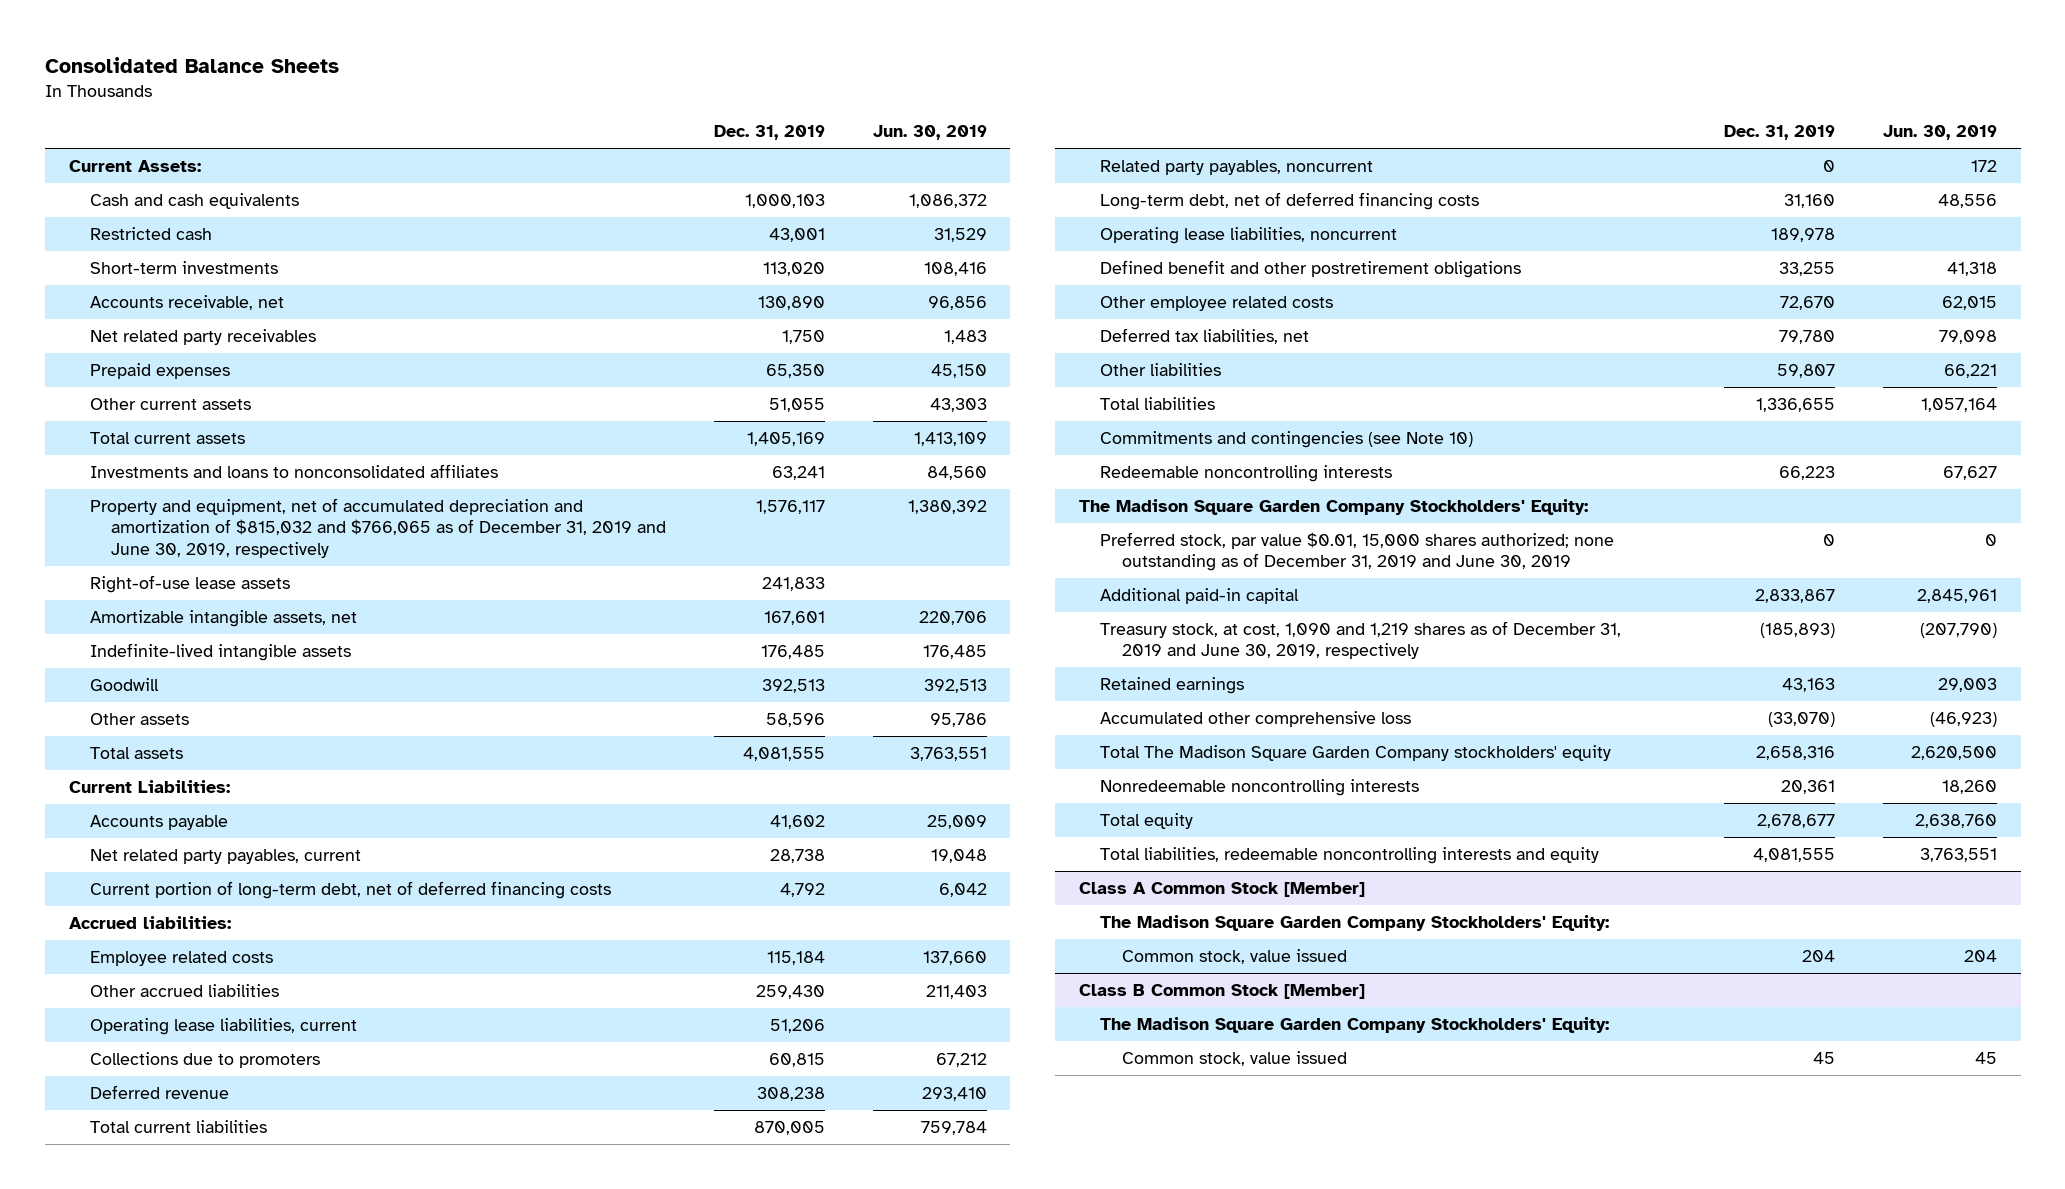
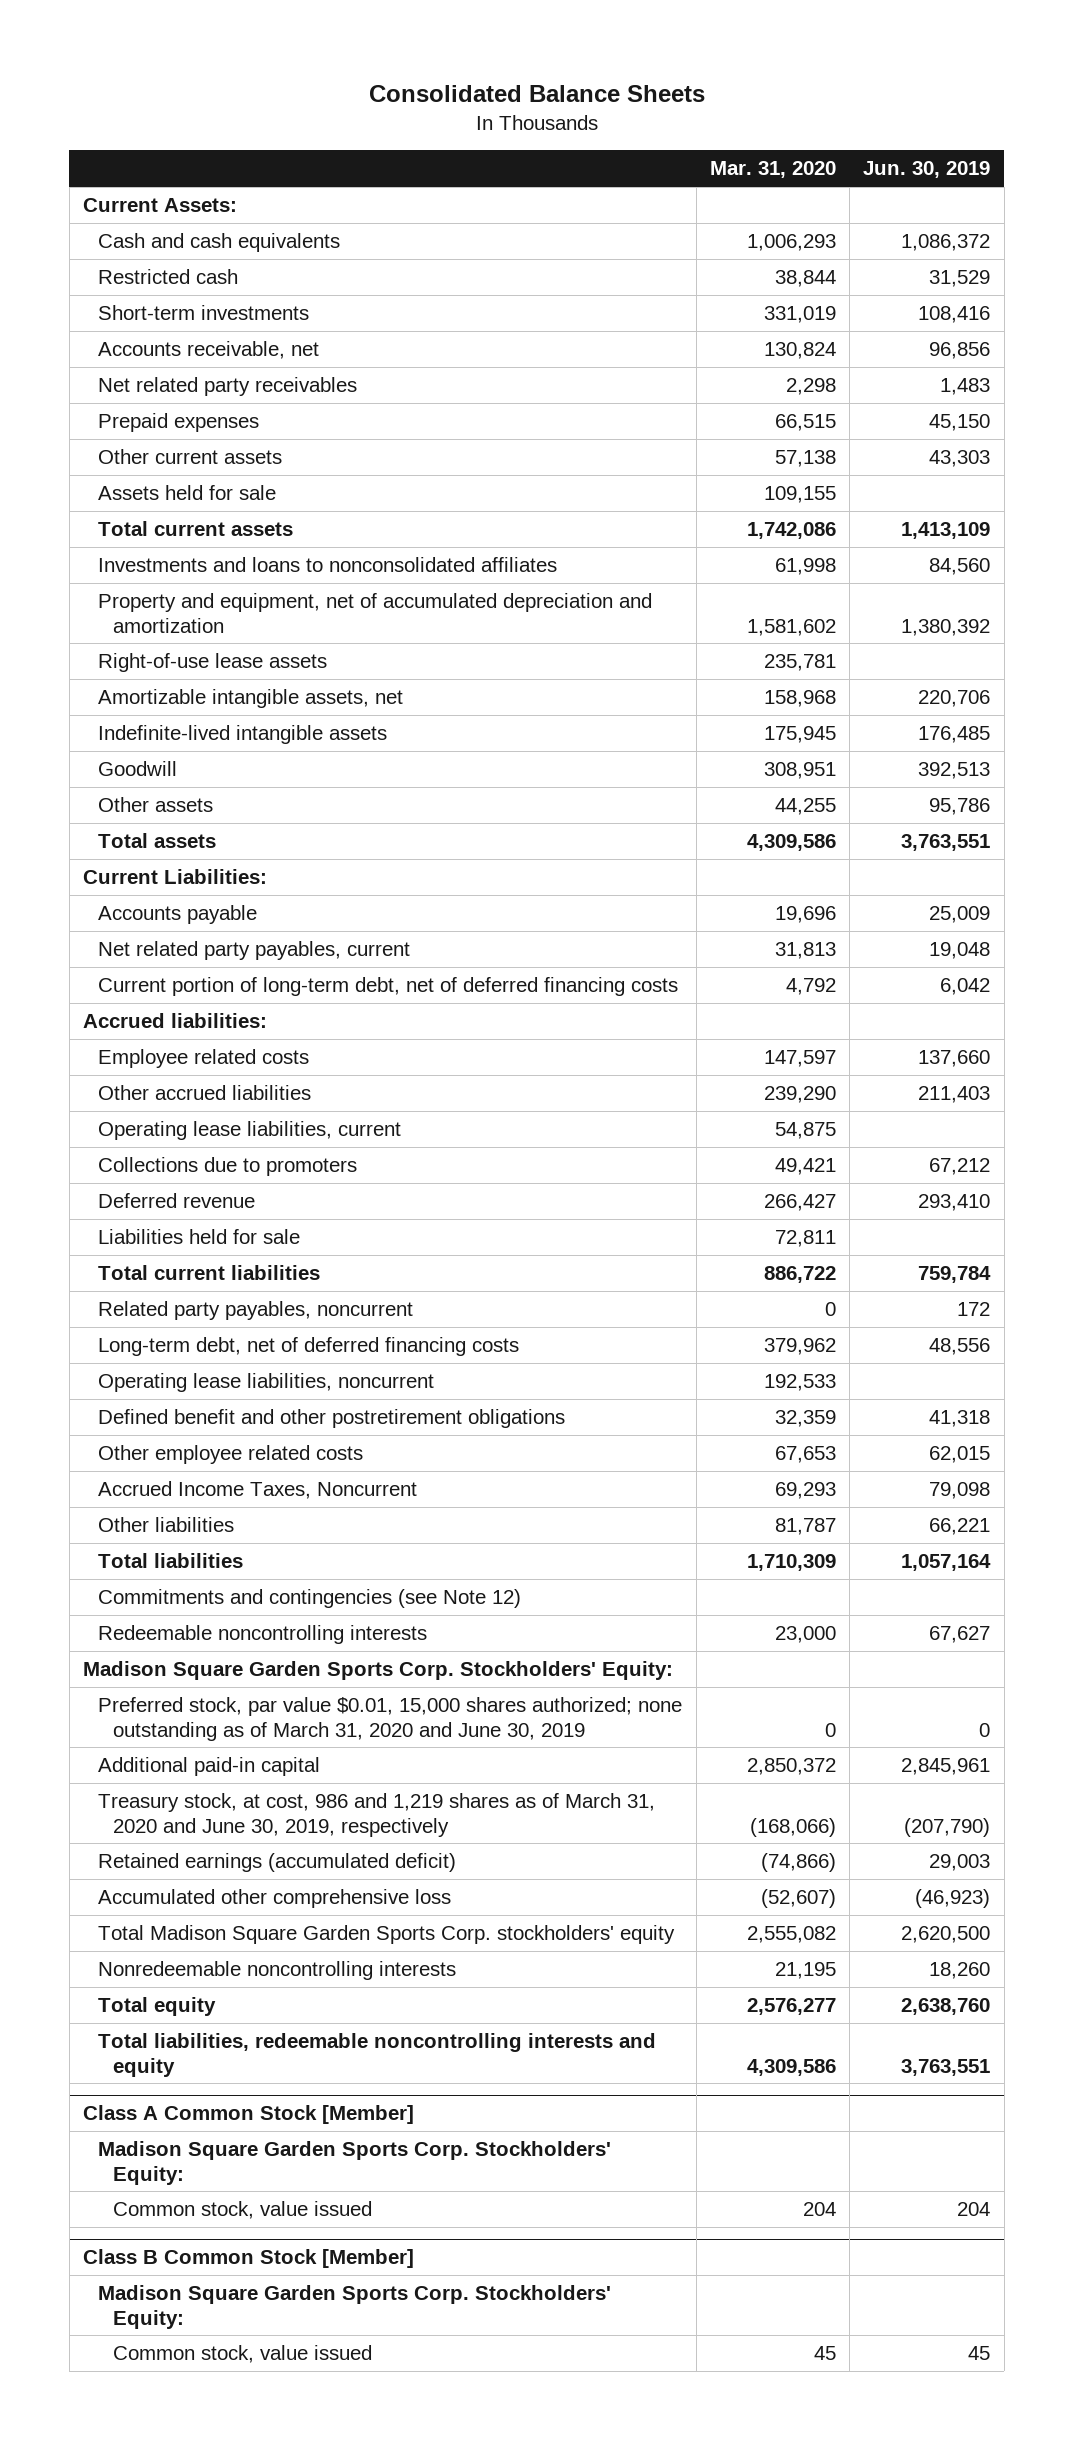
[714,125,826,141] Dec. 31, 2019 -> none
none -> [709,161,836,179] Mar. 31, 2020
none -> [98,485,277,501] Assets held for sale
[89,497,667,558] Property and equipment, net of accumulated depreciation and amortization of $815,032 and $766,065 as of December 31, 2019 and June 30, 2019, respectively -> [98,593,653,633] Property and equipment, net of accumulated depreciation and amortization
none -> [98,1229,301,1245] Liabilities held for sale
[1100,327,1310,344] Deferred tax liabilities, net -> [98,1481,418,1500] Accrued Income Taxes, Noncurrent
[1100,430,1474,448] Commitments and contingencies (see Note 10) -> [98,1589,522,1609] Commitments and contingencies (see Note 12)
[1078,498,1588,515] The Madison Square Garden Company Stockholders' Equity: -> [83,1661,674,1681] Madison Square Garden Sports Corp. Stockholders' Equity:
[1100,531,1615,572] Preferred stock, par value $0.01, 15,000 shares authorized; none outstanding as of December 31, 2019 and June 30, 2019 -> [98,1697,683,1741] Preferred stock, par value $0.01, 15,000 shares authorized; none outstanding as of March 31, 2020 and June 30, 2019
[1100,620,1622,660] Treasury stock, at cost, 1,090 and 1,219 shares as of December 31, 2019 and June 30, 2019, respectively -> [98,1793,656,1837] Treasury stock, at cost, 986 and 1,219 shares as of March 31, 2020 and June 30, 2019, respectively
[1100,676,1245,694] Retained earnings -> [98,1853,457,1873] Retained earnings (accumulated deficit)
[1100,744,1612,761] Total The Madison Square Garden Company stockholders' equity -> [98,1925,676,1945] Total Madison Square Garden Sports Corp. stockholders' equity
[1100,914,1610,931] The Madison Square Garden Company Stockholders' Equity: -> [98,2141,612,2185] Madison Square Garden Sports Corp. Stockholders' Equity:
[1100,1016,1610,1033] The Madison Square Garden Company Stockholders' Equity: -> [98,2285,612,2329] Madison Square Garden Sports Corp. Stockholders' Equity:

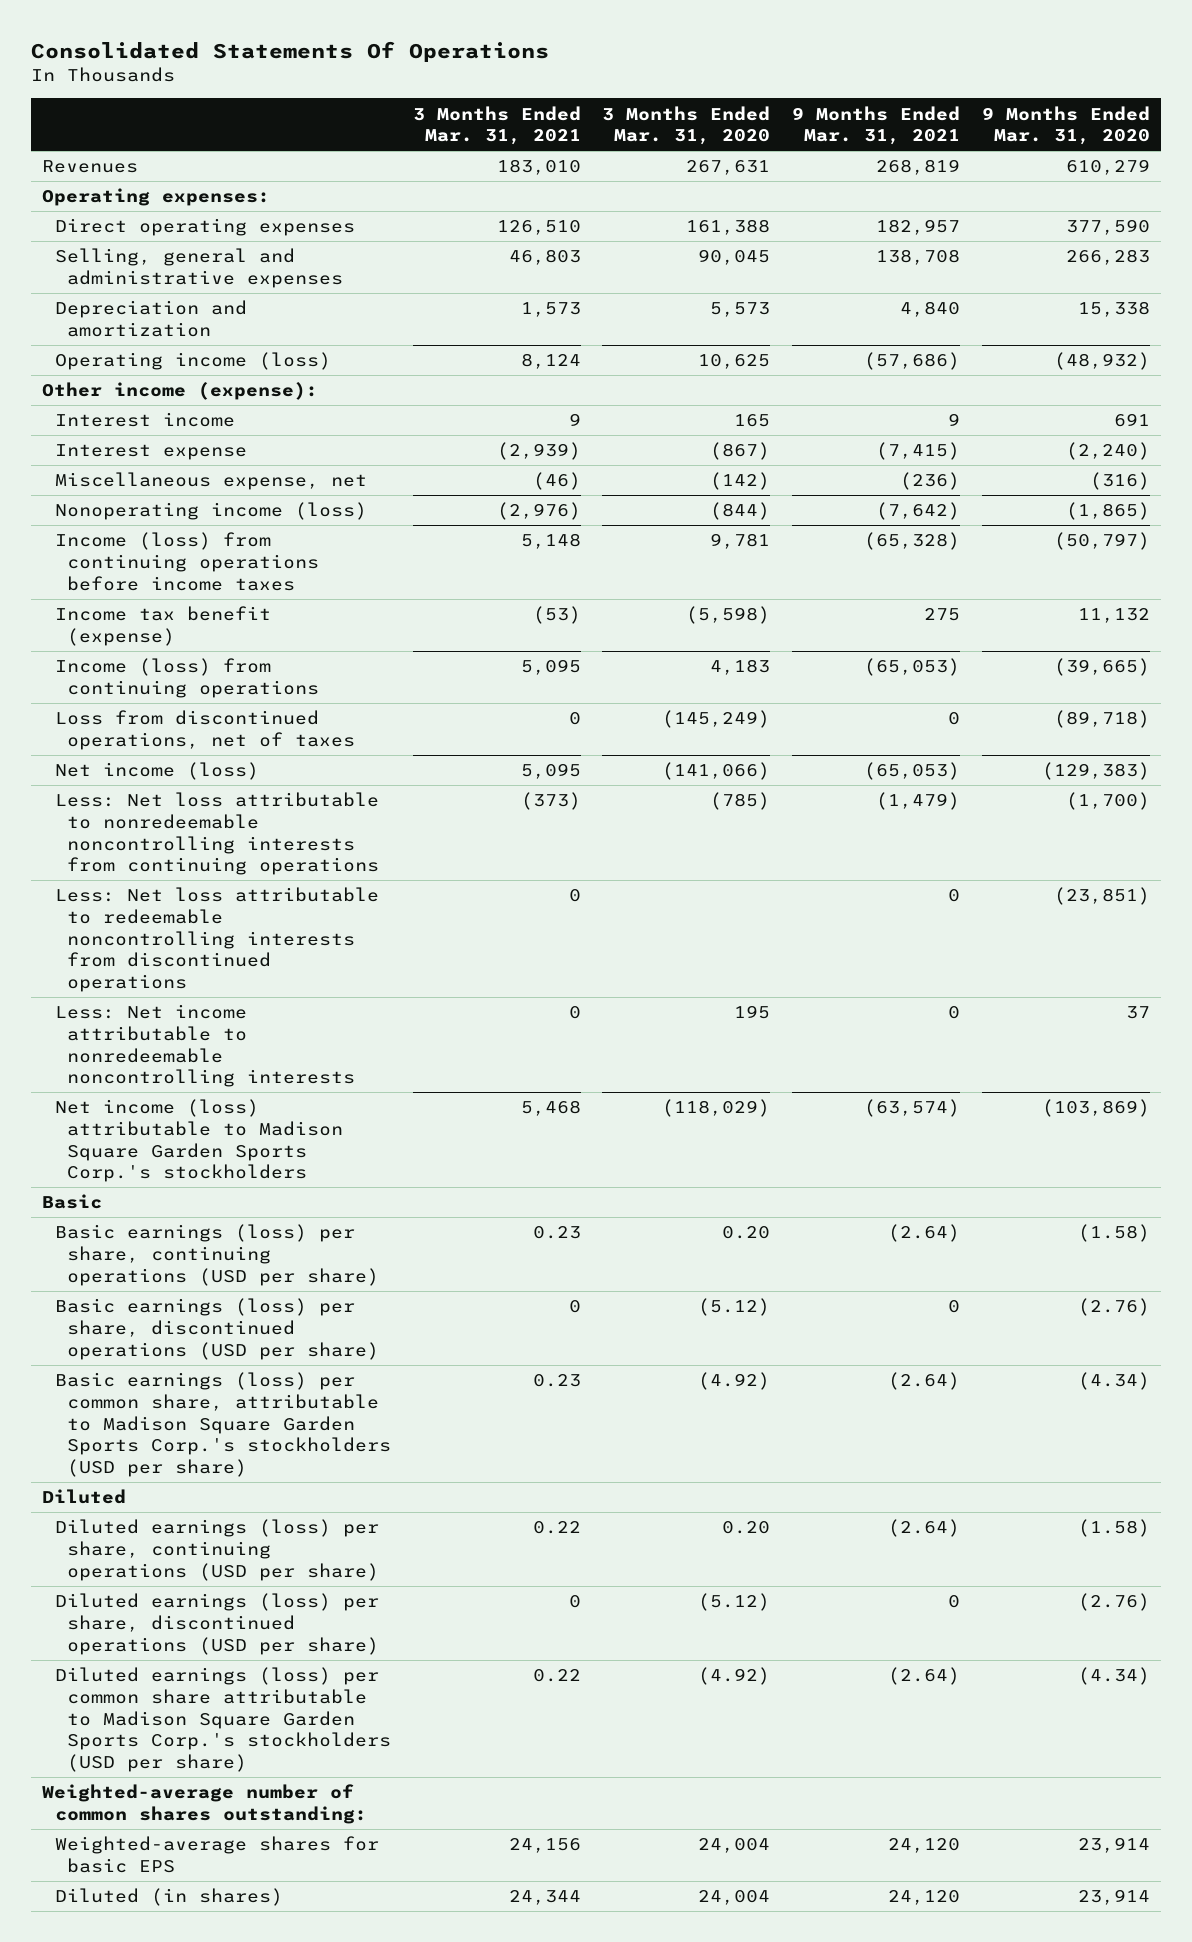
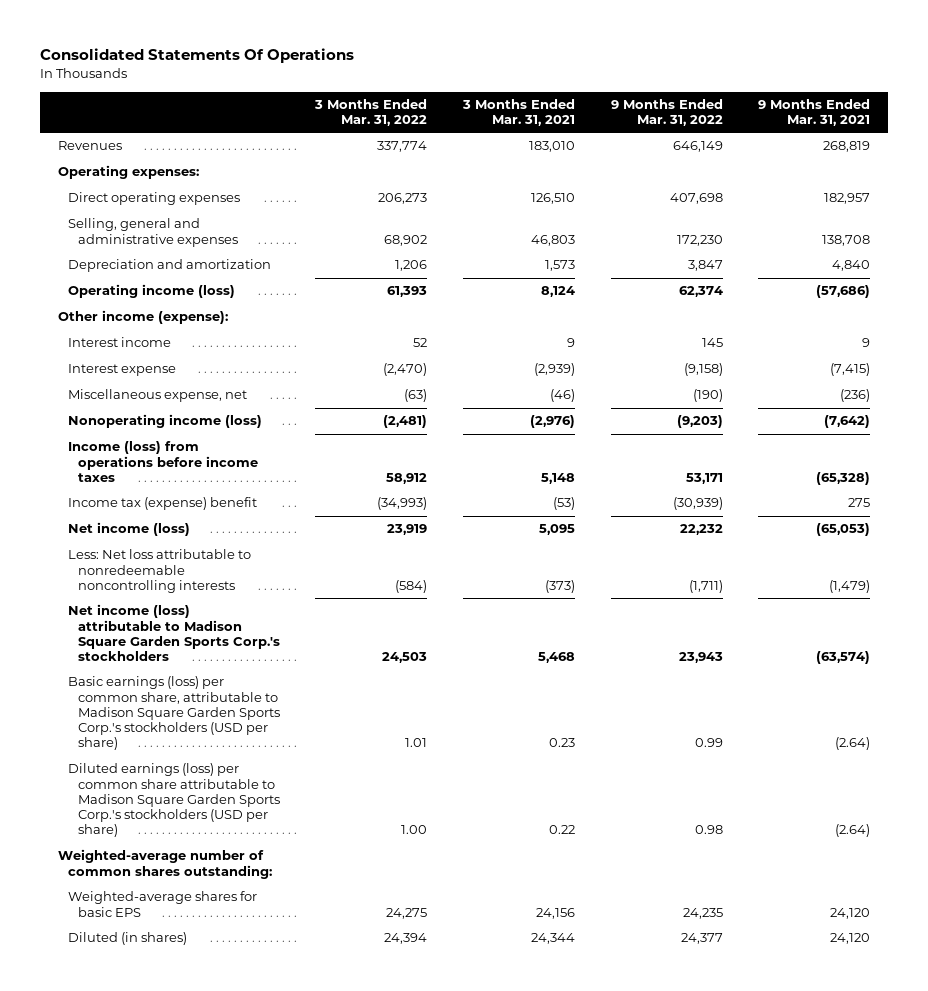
[602,105,771,146] 3 Months Ended Mar. 31, 2020 -> none
[981,105,1150,146] 9 Months Ended Mar. 31, 2020 -> none
none -> [314,99,428,127] 3 Months Ended Mar. 31, 2022
none -> [610,99,723,127] 9 Months Ended Mar. 31, 2022
[54,658,320,698] Income (loss) from continuing operations -> none
[54,710,356,750] Loss from discontinued operations, net of taxes -> none
[54,532,320,591] Income (loss) from continuing operations before income taxes -> [67,441,258,482] Income (loss) from operations before income taxes
[54,606,271,646] Income tax benefit (expense) -> [67,497,257,511] Income tax (expense) benefit
[54,887,379,992] Less: Net loss attributable to redeemable noncontrolling interests from discontinued operations -> none
[54,1004,356,1088] Less: Net income attributable to nonredeemable noncontrolling interests -> none
[54,792,380,876] Less: Net loss attributable to nonredeemable noncontrolling interests from continuing operations -> [67,549,251,593] Less: Net loss attributable to nonredeemable noncontrolling interests
[42,1194,103,1210] Basic -> none
[54,1224,380,1286] Basic earnings (loss) per share, continuing operations (USD per share) -> none
[54,1298,380,1360] Basic earnings (loss) per share, discontinued operations (USD per share) -> none
[42,1489,127,1505] Diluted -> none
[54,1519,380,1581] Diluted earnings (loss) per share, continuing operations (USD per share) -> none
[54,1593,380,1655] Diluted earnings (loss) per share, discontinued operations (USD per share) -> none

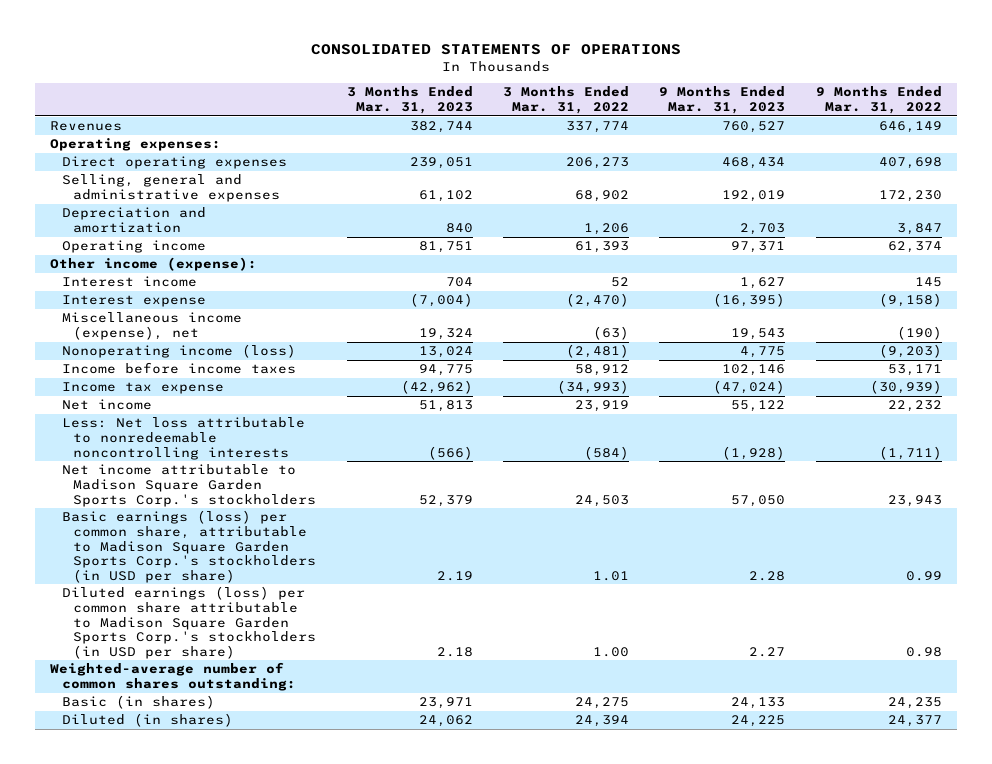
[39,48,354,64] Consolidated Statements Of Operations -> [311,44,682,56] CONSOLIDATED STATEMENTS OF OPERATIONS
[461,99,575,127] 3 Months Ended Mar. 31, 2021 -> none
[758,99,871,127] 9 Months Ended Mar. 31, 2021 -> none
none -> [346,86,473,114] 3 Months Ended Mar. 31, 2023
none -> [659,86,786,114] 9 Months Ended Mar. 31, 2023
[67,284,235,299] Operating income (loss) -> [61,240,206,254] Operating income
[67,389,247,403] Miscellaneous expense, net -> [61,312,242,340] Miscellaneous income (expense), net
[67,441,258,482] Income (loss) from operations before income taxes -> [61,362,296,375] Income before income taxes
[67,497,257,511] Income tax (expense) benefit -> [61,382,224,395] Income tax expense
[67,522,190,537] Net income (loss) -> [61,399,152,411] Net income
[67,604,280,662] Net income (loss) attributable to Madison Square Garden Sports Corp.'s stockholders -> [61,464,317,507] Net income attributable to Madison Square Garden Sports Corp.'s stockholders
[67,676,280,751] Basic earnings (loss) per common share, attributable to Madison Square Garden Sports Corp.'s stockholders (USD per share) -> [61,510,317,583] Basic earnings (loss) per common share, attributable to Madison Square Garden Sports Corp.'s stockholders (in USD per share)
[67,763,280,838] Diluted earnings (loss) per common share attributable to Madison Square Garden Sports Corp.'s stockholders (USD per share) -> [61,586,317,659] Diluted earnings (loss) per common share attributable to Madison Square Garden Sports Corp.'s stockholders (in USD per share)
[67,891,257,917] Weighted-average shares for basic EPS -> [61,695,215,710] Basic (in shares)

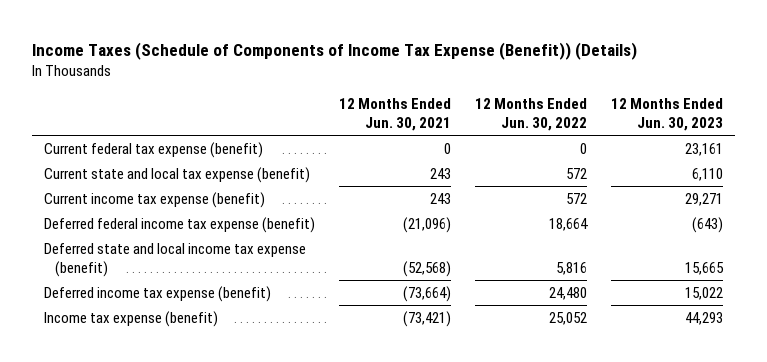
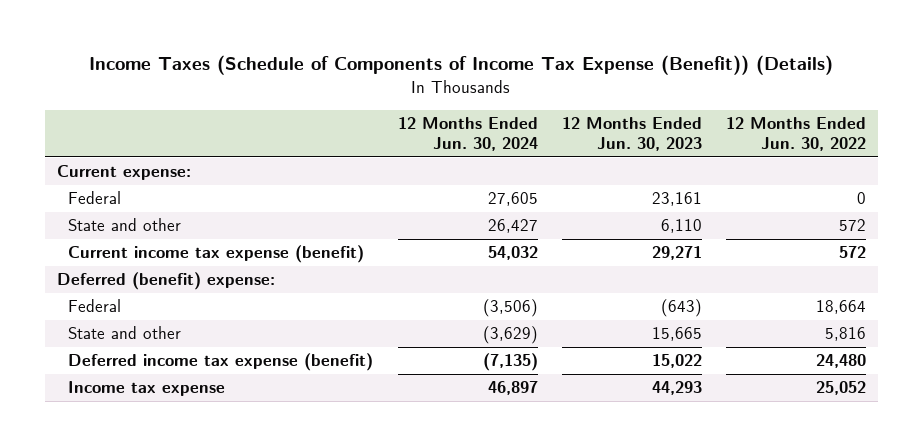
[339,97,452,132] 12 Months Ended Jun. 30, 2021 -> none
none -> [397,116,538,151] 12 Months Ended Jun. 30, 2024
none -> [56,165,191,181] Current expense:
[44,141,264,158] Current federal tax expense (benefit) -> [68,191,122,205] Federal
[44,166,311,183] Current state and local tax expense (benefit) -> [68,218,182,232] State and other
none -> [56,272,275,291] Deferred (benefit) expense:
[44,216,316,233] Deferred federal income tax expense (benefit) -> [68,299,122,313] Federal
[44,242,307,278] Deferred state and local income tax expense (benefit) -> [68,326,182,340] State and other
[44,310,219,327] Income tax expense (benefit) -> [68,381,226,397] Income tax expense

